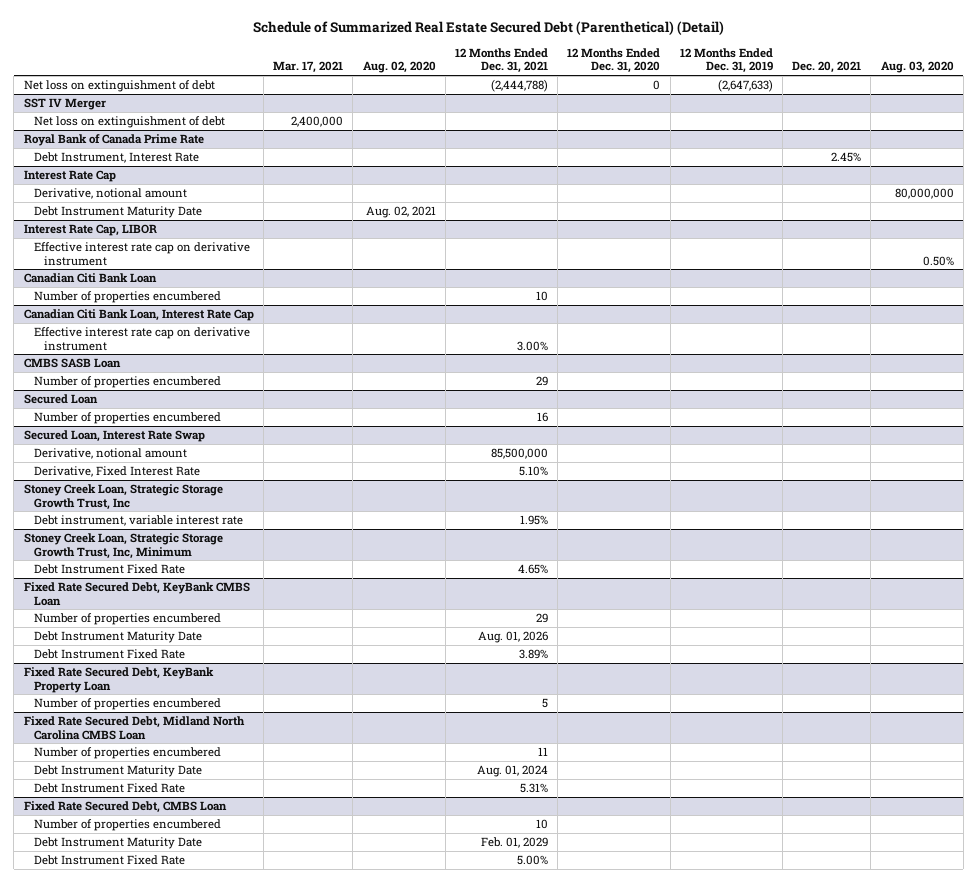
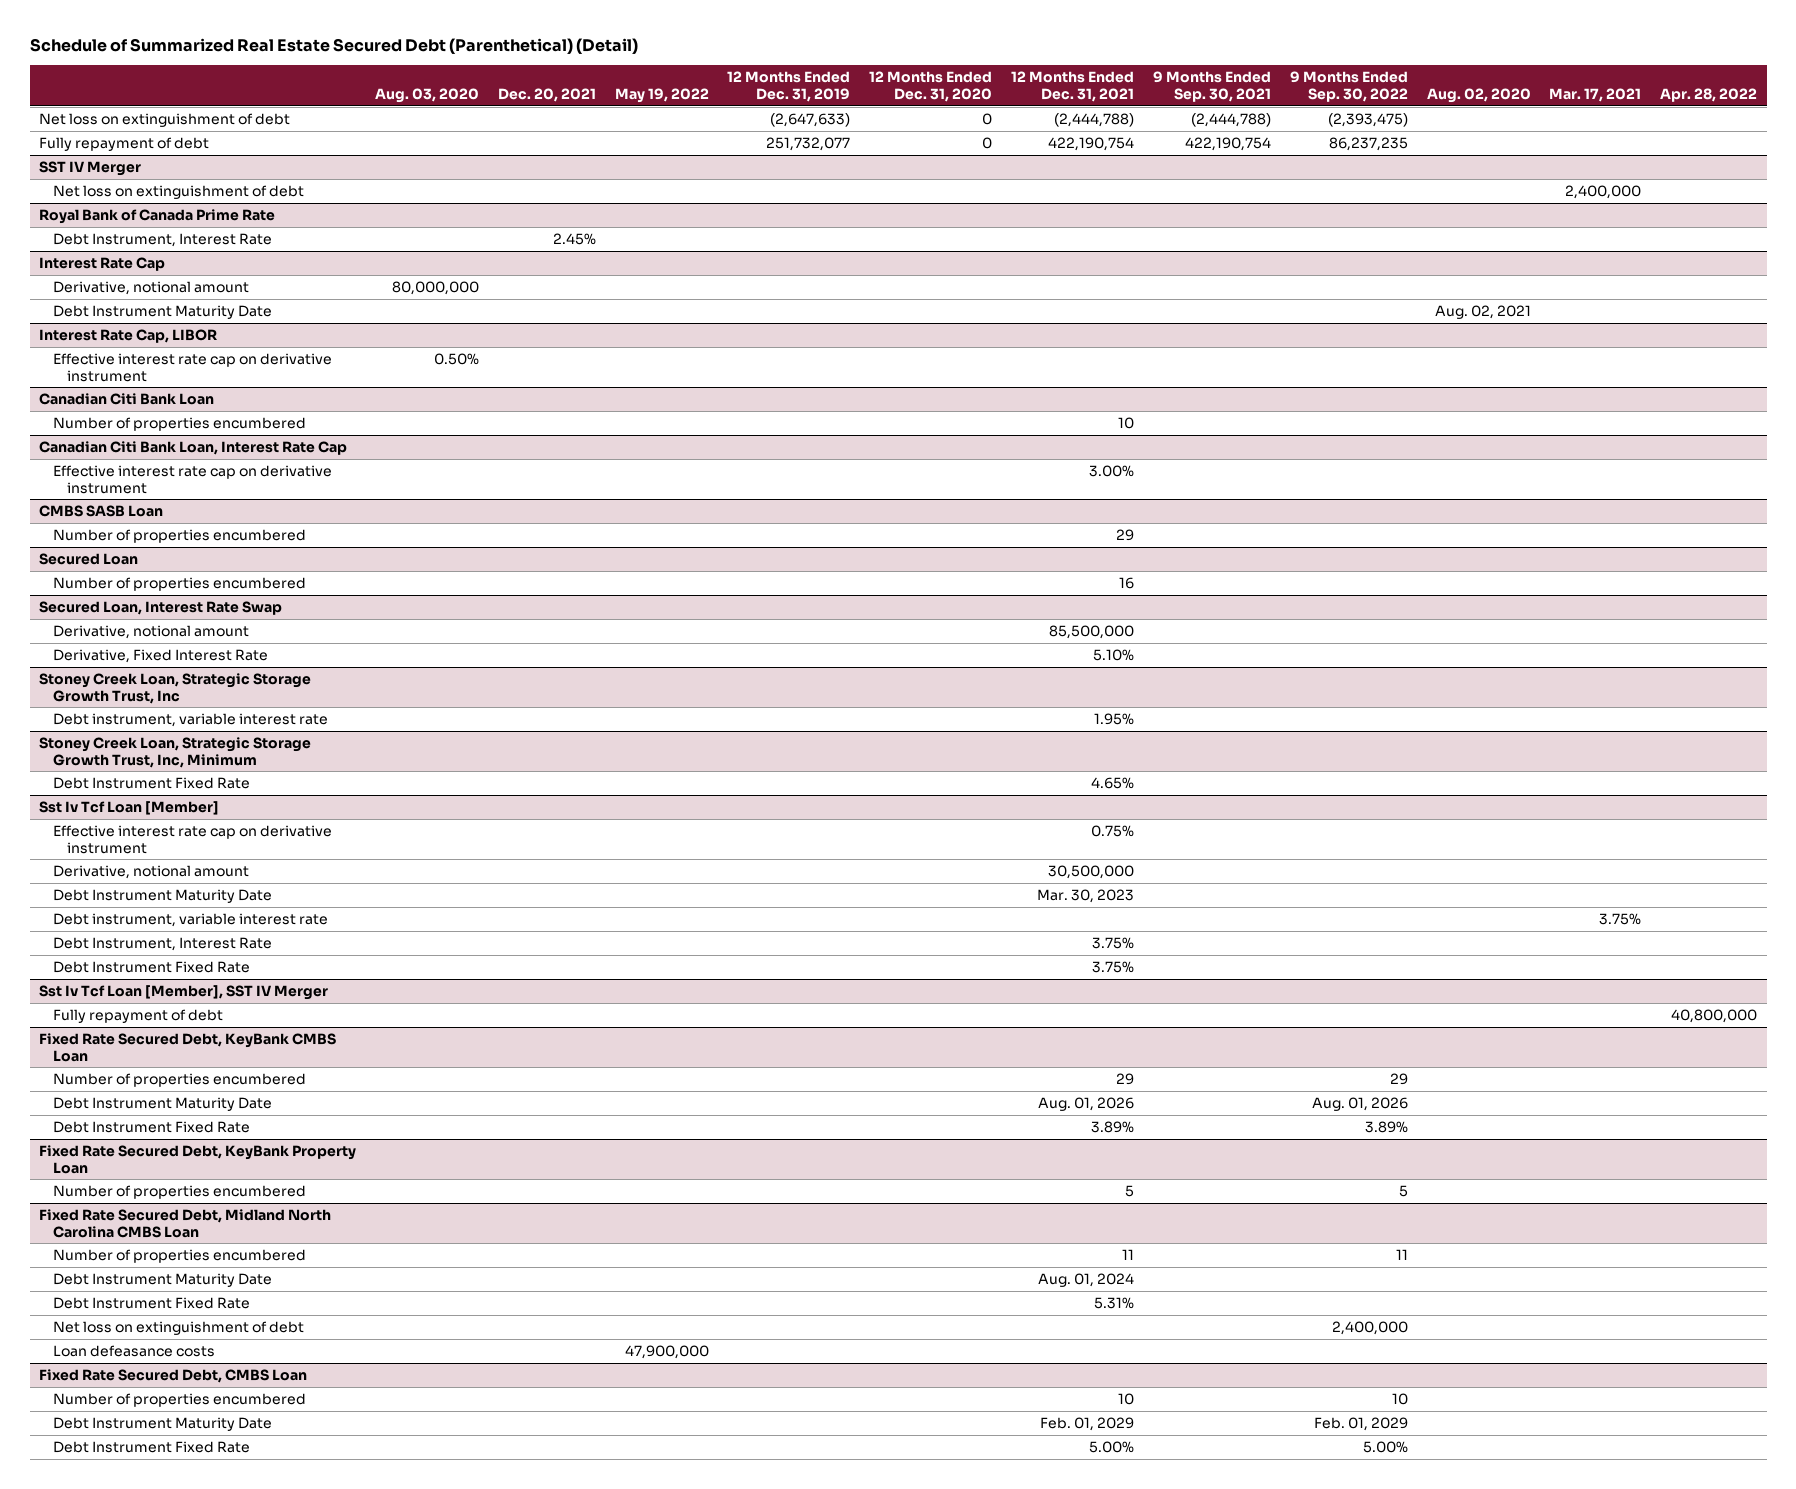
none -> [614,87,709,103] May 19, 2022
none -> [1152,70,1271,102] 9 Months Ended Sep. 30, 2021
none -> [1289,70,1408,102] 9 Months Ended Sep. 30, 2022
none -> [1660,87,1758,102] Apr. 28, 2022
none -> [38,136,209,151] Fully repayment of debt
none -> [38,800,219,815] Sst Iv Tcf Loan [Member]
none -> [53,824,333,854] Effective interest rate cap on derivative instrument
none -> [53,864,250,879] Derivative, notional amount
none -> [53,888,273,903] Debt Instrument Maturity Date
none -> [53,912,329,927] Debt instrument, variable interest rate
none -> [53,936,273,951] Debt Instrument, Interest Rate
none -> [53,960,251,973] Debt Instrument Fixed Rate
none -> [38,984,328,1000] Sst Iv Tcf Loan [Member], SST IV Merger
none -> [53,1008,224,1023] Fully repayment of debt
none -> [53,1320,305,1335] Net loss on extinguishment of debt
none -> [53,1344,216,1357] Loan defeasance costs

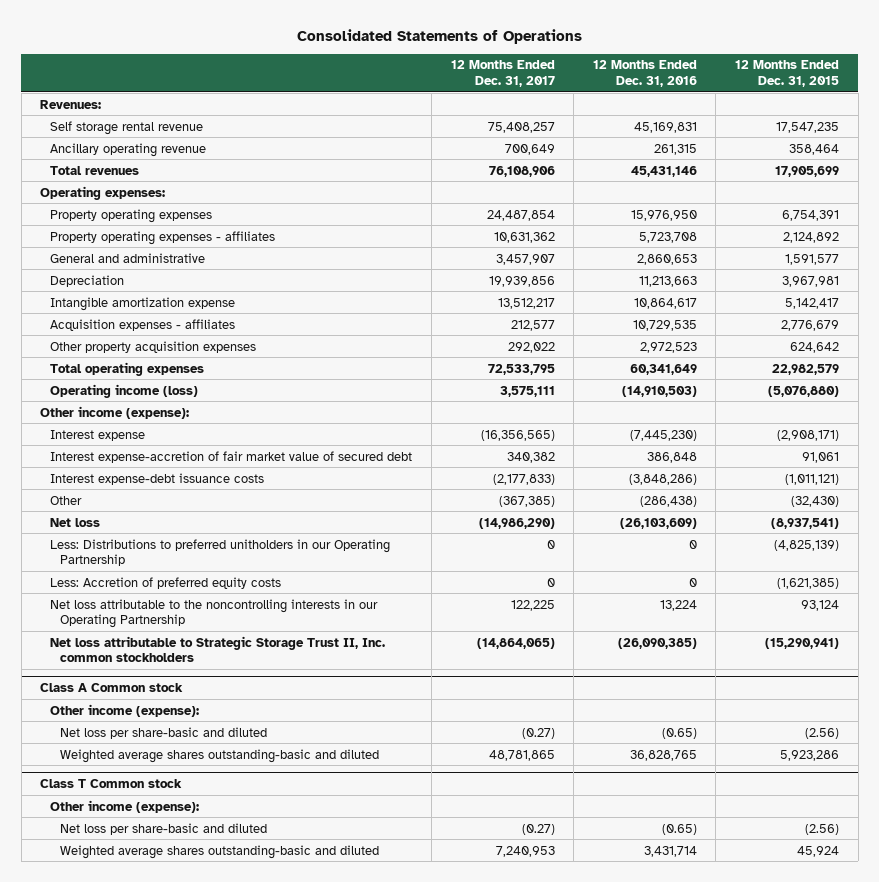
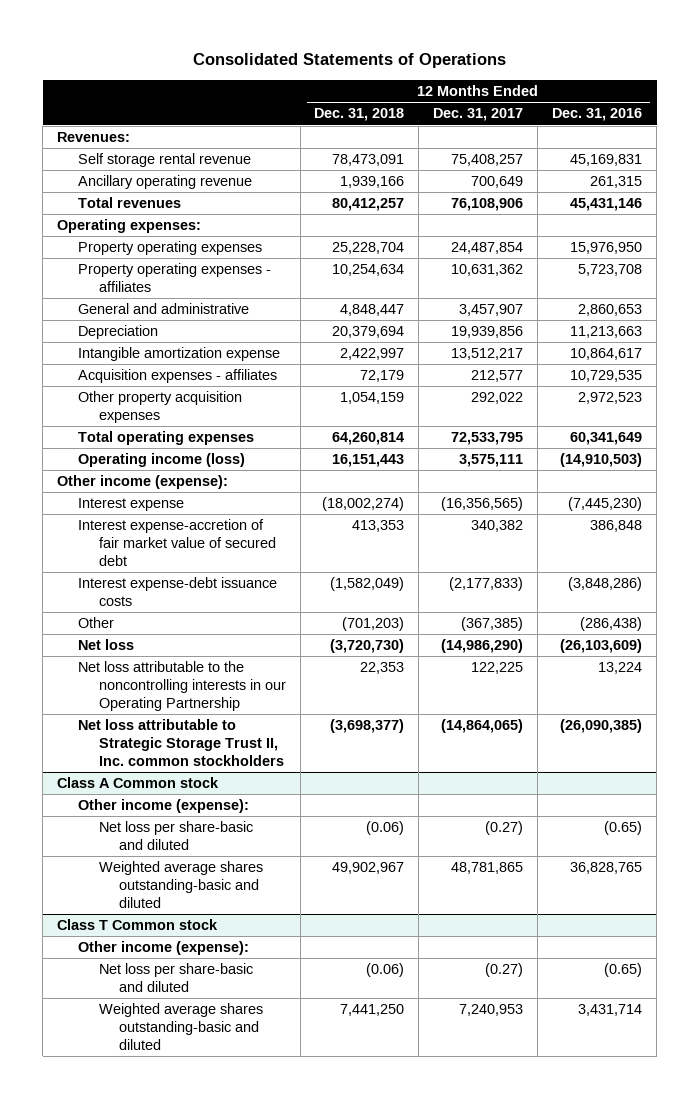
[734,60,839,87] 12 Months Ended Dec. 31, 2015 -> none
none -> [314,108,405,122] Dec. 31, 2018
[50,538,391,567] Less: Distributions to preferred unitholders in our Operating Partnership -> none
[50,576,282,589] Less: Accretion of preferred equity costs -> none

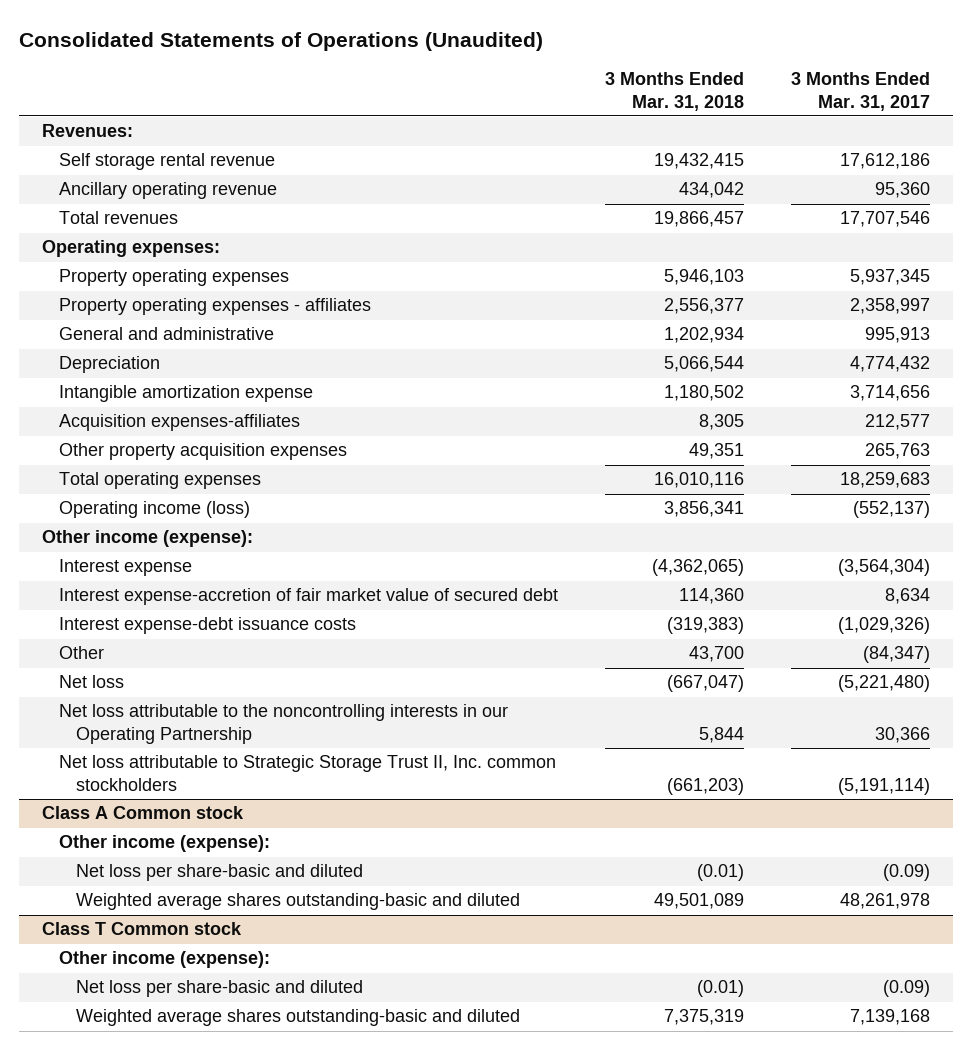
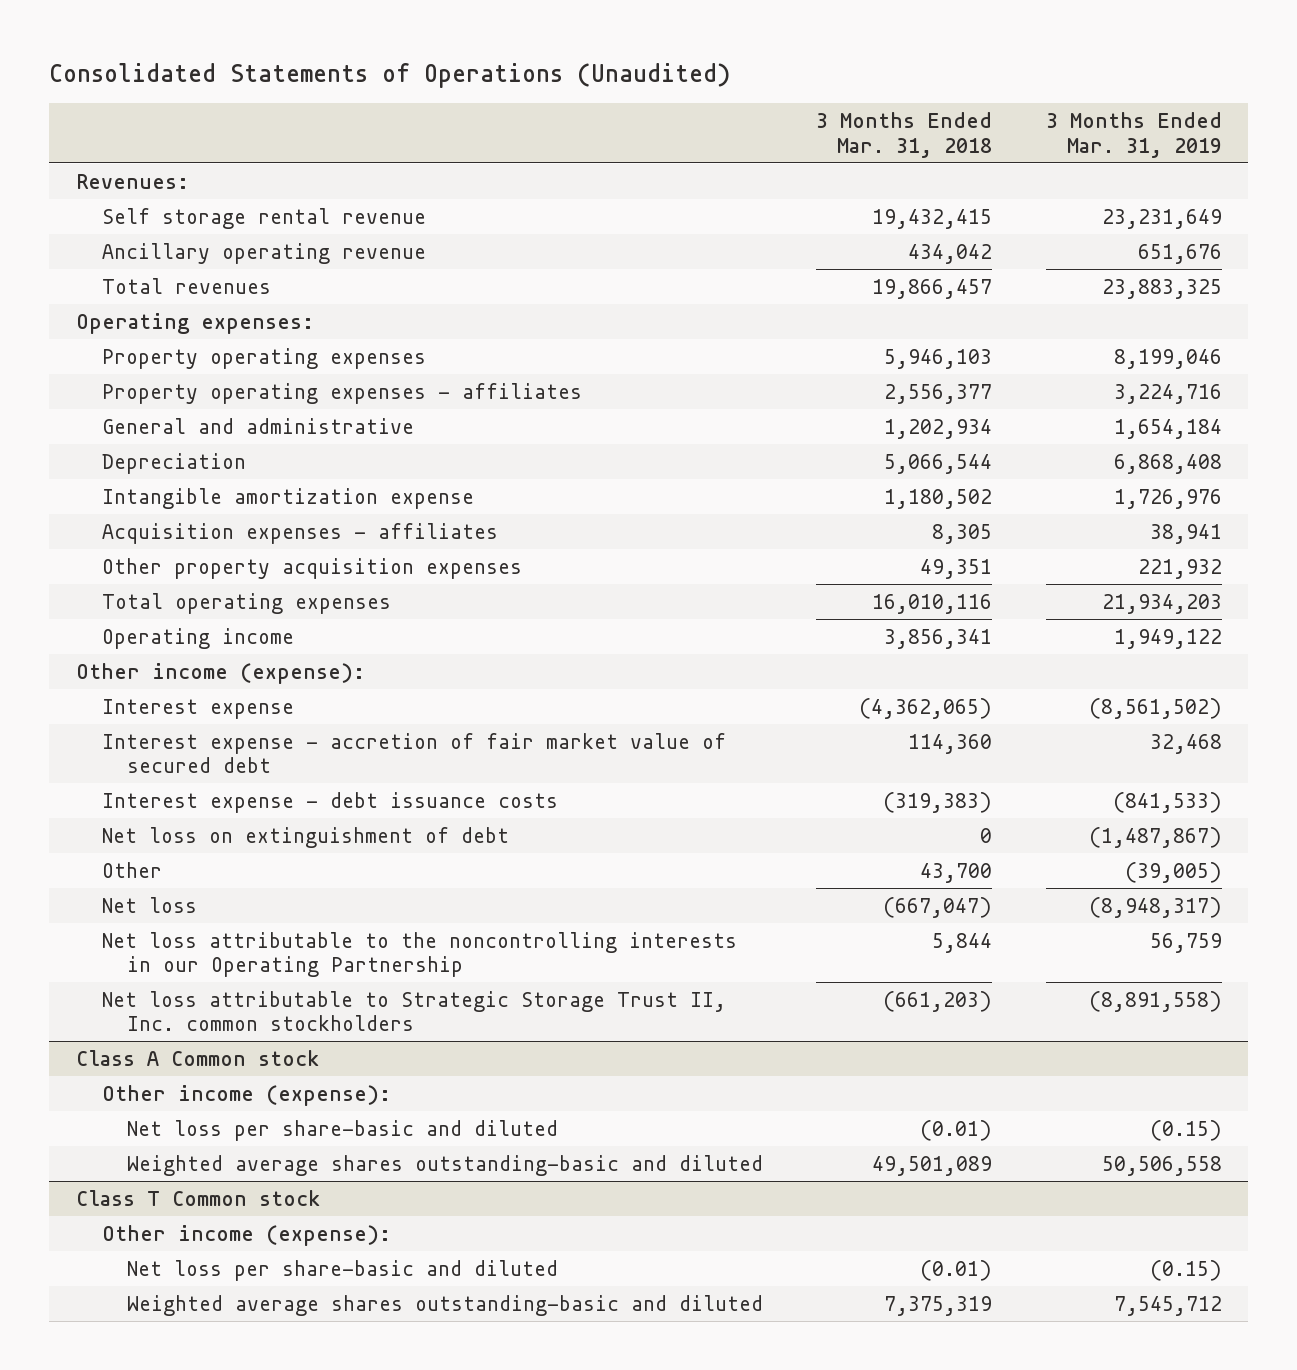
[790,72,930,111] 3 Months Ended Mar. 31, 2017 -> none
none -> [1045,111,1222,158] 3 Months Ended Mar. 31, 2019
[59,414,301,432] Acquisition expenses-affiliates -> [101,522,498,544] Acquisition expenses - affiliates
[59,501,251,519] Operating income (loss) -> [101,627,294,649] Operating income
[59,588,559,606] Interest expense-accretion of fair market value of secured debt -> [101,732,726,774] Interest expense - accretion of fair market value of secured debt
[59,617,357,635] Interest expense-debt issuance costs -> [101,791,558,813] Interest expense - debt issuance costs
none -> [101,826,509,848] Net loss on extinguishment of debt

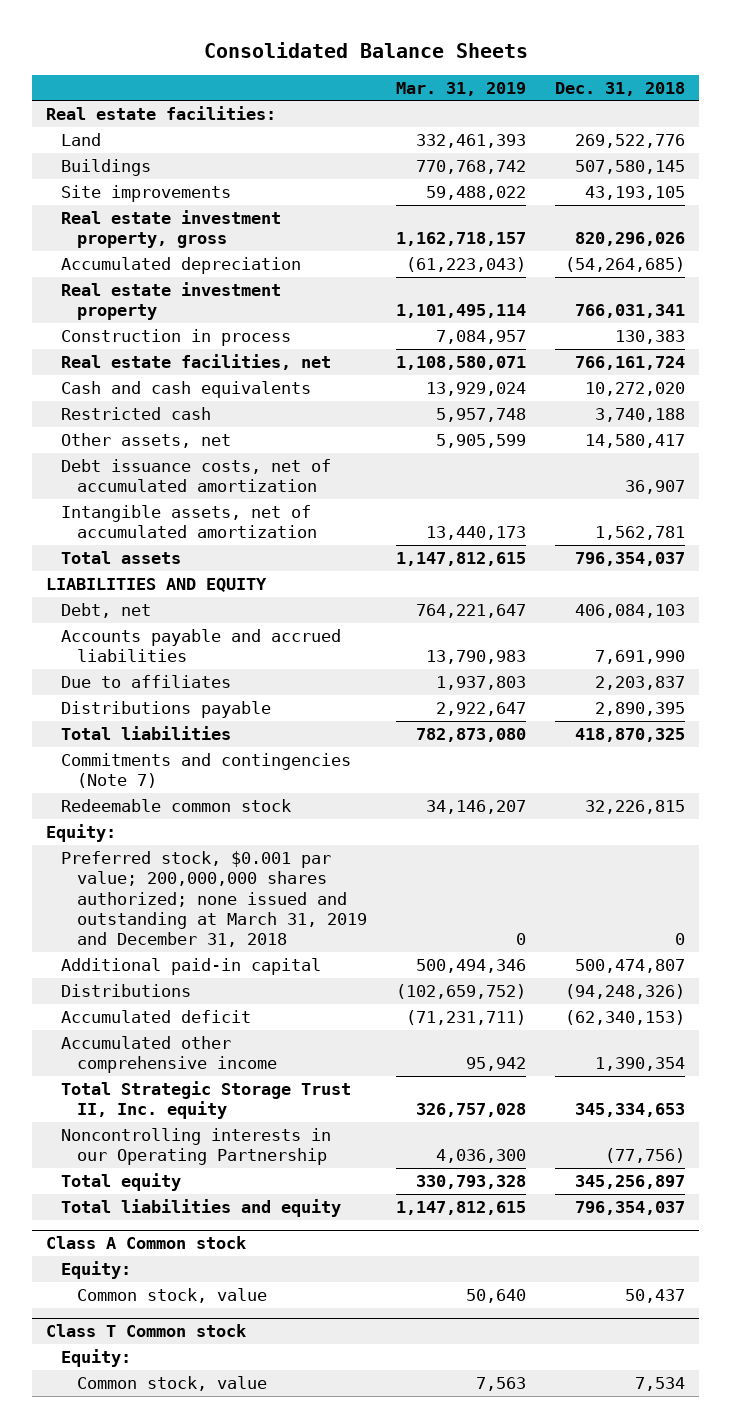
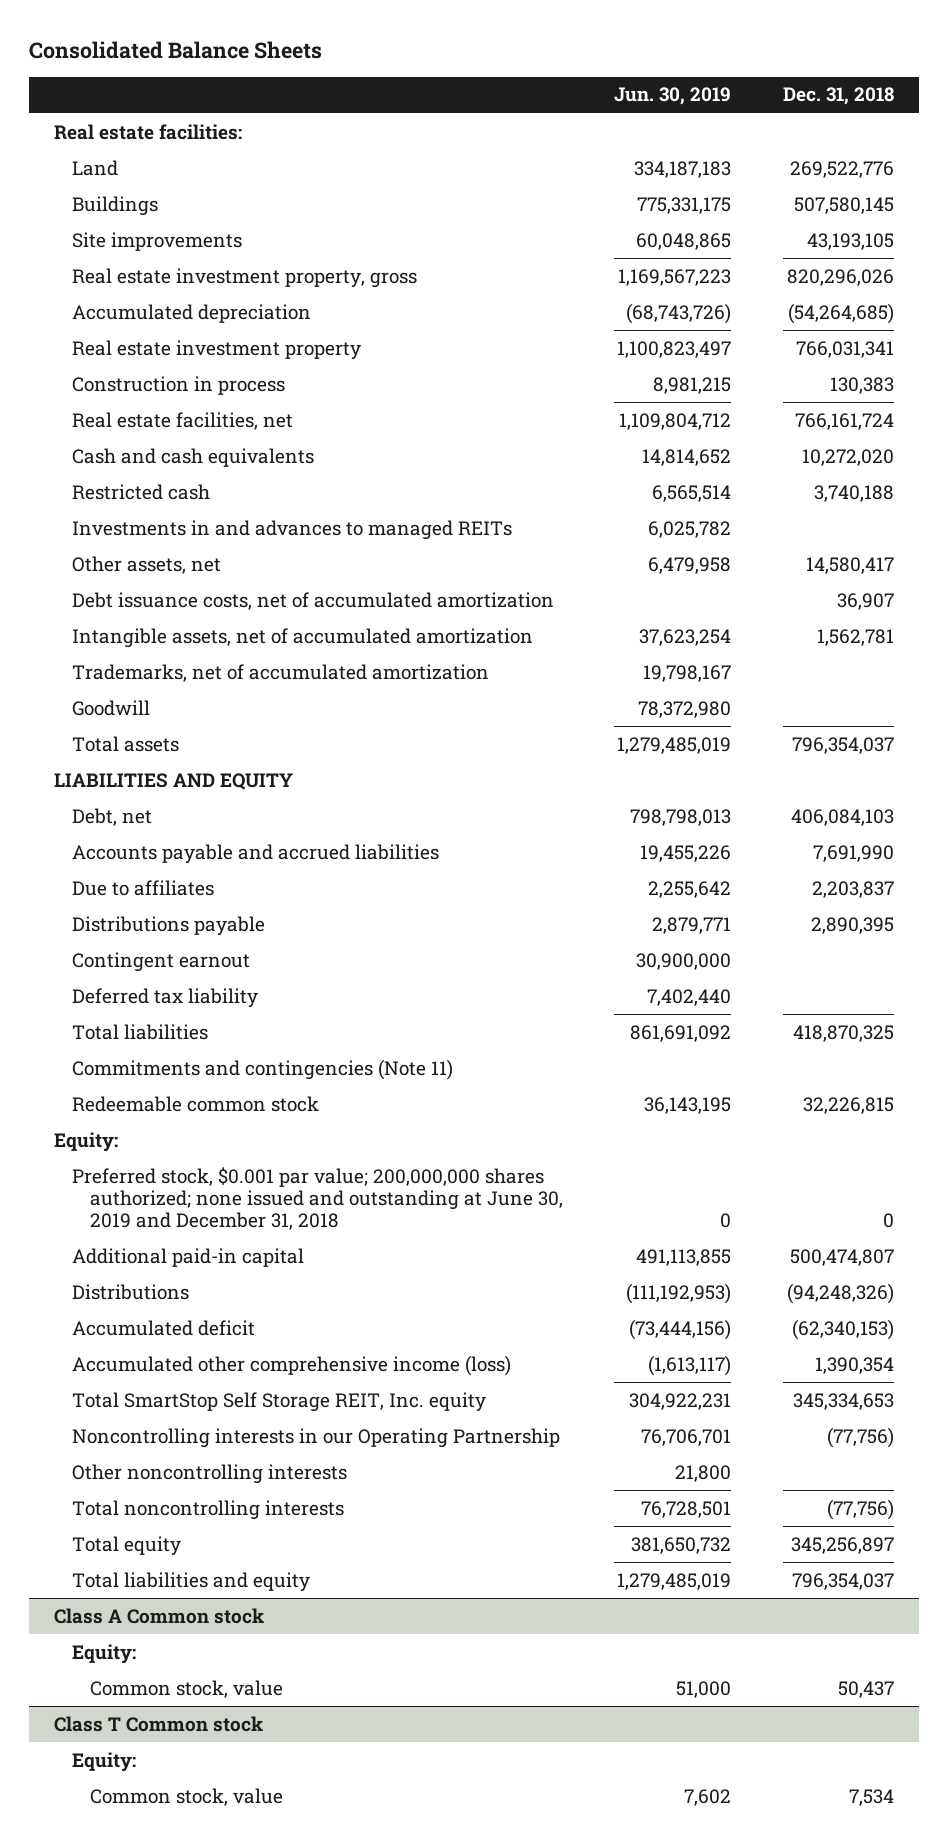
[395,81,526,96] Mar. 31, 2019 -> none
none -> [614,87,732,106] Jun. 30, 2019
none -> [71,519,512,540] Investments in and advances to managed REITs
none -> [71,663,489,682] Trademarks, net of accumulated amortization
none -> [71,699,150,716] Goodwill
none -> [71,951,250,972] Contingent earnout
none -> [71,987,258,1008] Deferred tax liability
[61,753,352,789] Commitments and contingencies (Note 7) -> [71,1058,453,1080] Commitments and contingencies (Note 11)
[61,851,367,948] Preferred stock, $0.001 par value; 200,000,000 shares authorized; none issued and outstanding at March 31, 2019 and December 31, 2018 -> [71,1166,563,1230] Preferred stock, $0.001 par value; 200,000,000 shares authorized; none issued and outstanding at June 30, 2019 and December 31, 2018
[61,1036,277,1074] Accumulated other comprehensive income -> [71,1354,511,1376] Accumulated other comprehensive income (loss)
[61,1081,352,1120] Total Strategic Storage Trust II, Inc. equity -> [71,1391,486,1412] Total SmartStop Self Storage REIT, Inc. equity
none -> [71,1463,347,1484] Other noncontrolling interests
none -> [71,1499,344,1520] Total noncontrolling interests

